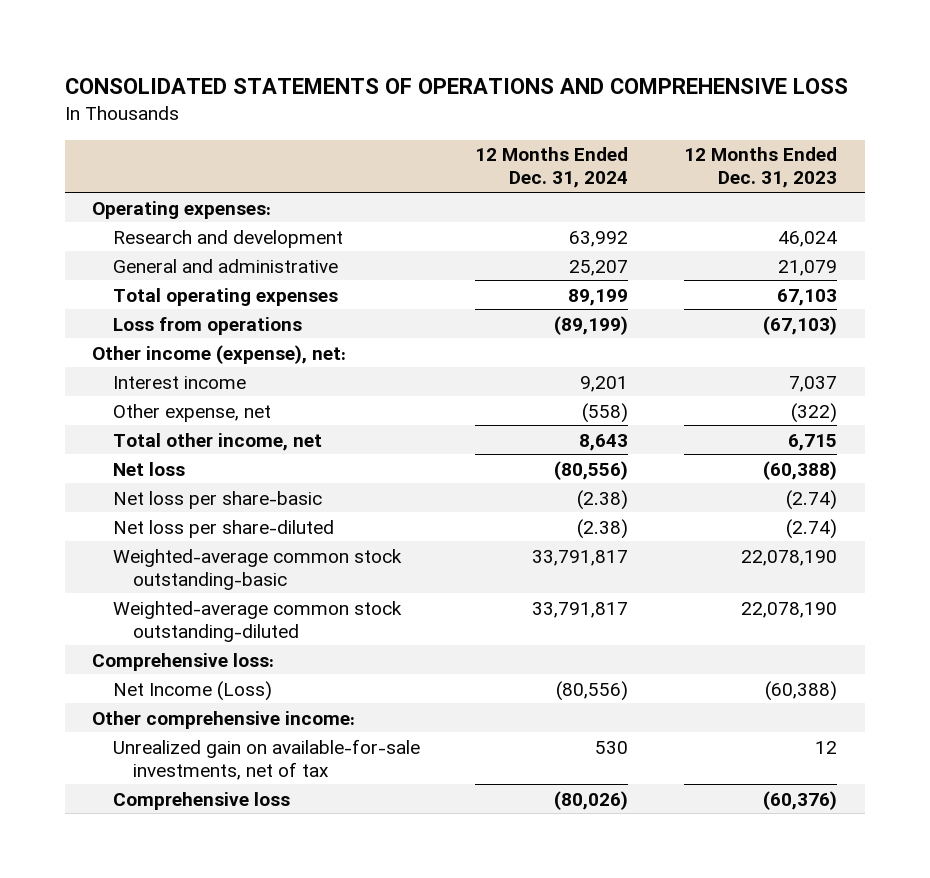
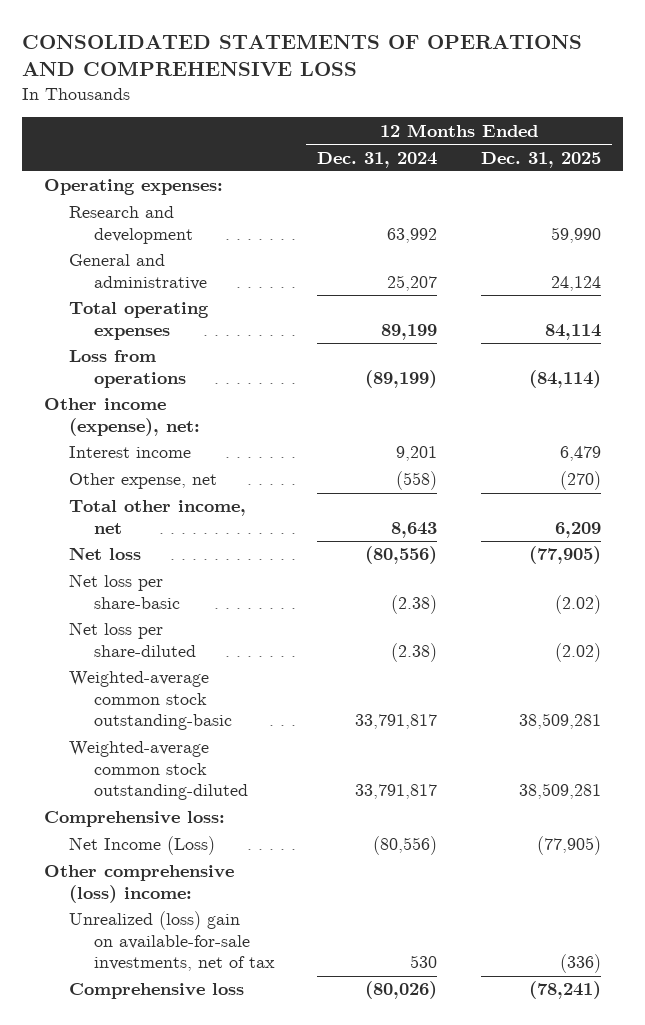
[684,147,838,189] 12 Months Ended Dec. 31, 2023 -> none
none -> [480,151,601,168] Dec. 31, 2025
[92,710,356,729] Other comprehensive income: -> [44,865,235,903] Other comprehensive (loss) income:
[112,738,420,780] Unrealized gain on available-for-sale investments, net of tax -> [68,911,275,972] Unrealized (loss) gain on available-for-sale investments, net of tax

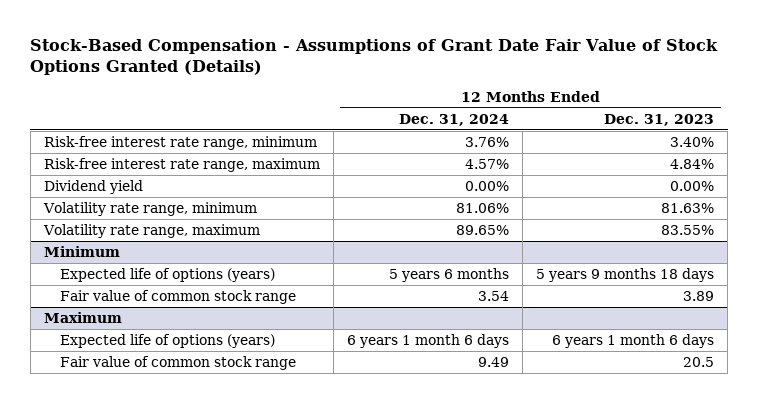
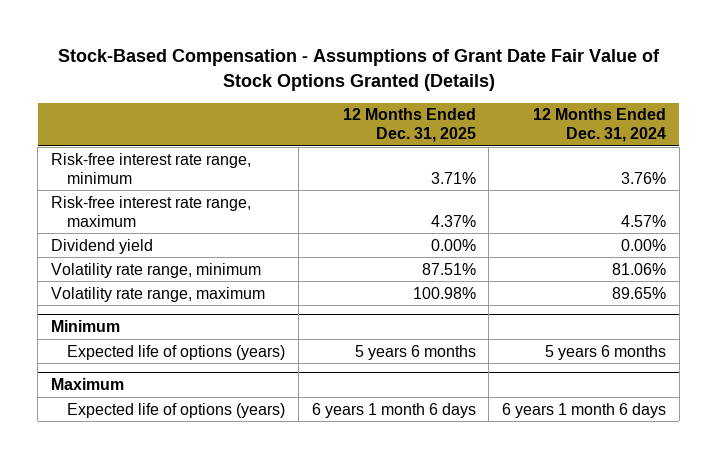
[604,113,715,126] Dec. 31, 2023 -> none
none -> [342,108,476,143] 12 Months Ended Dec. 31, 2025
[59,289,296,304] Fair value of common stock range -> none
[59,355,296,370] Fair value of common stock range -> none

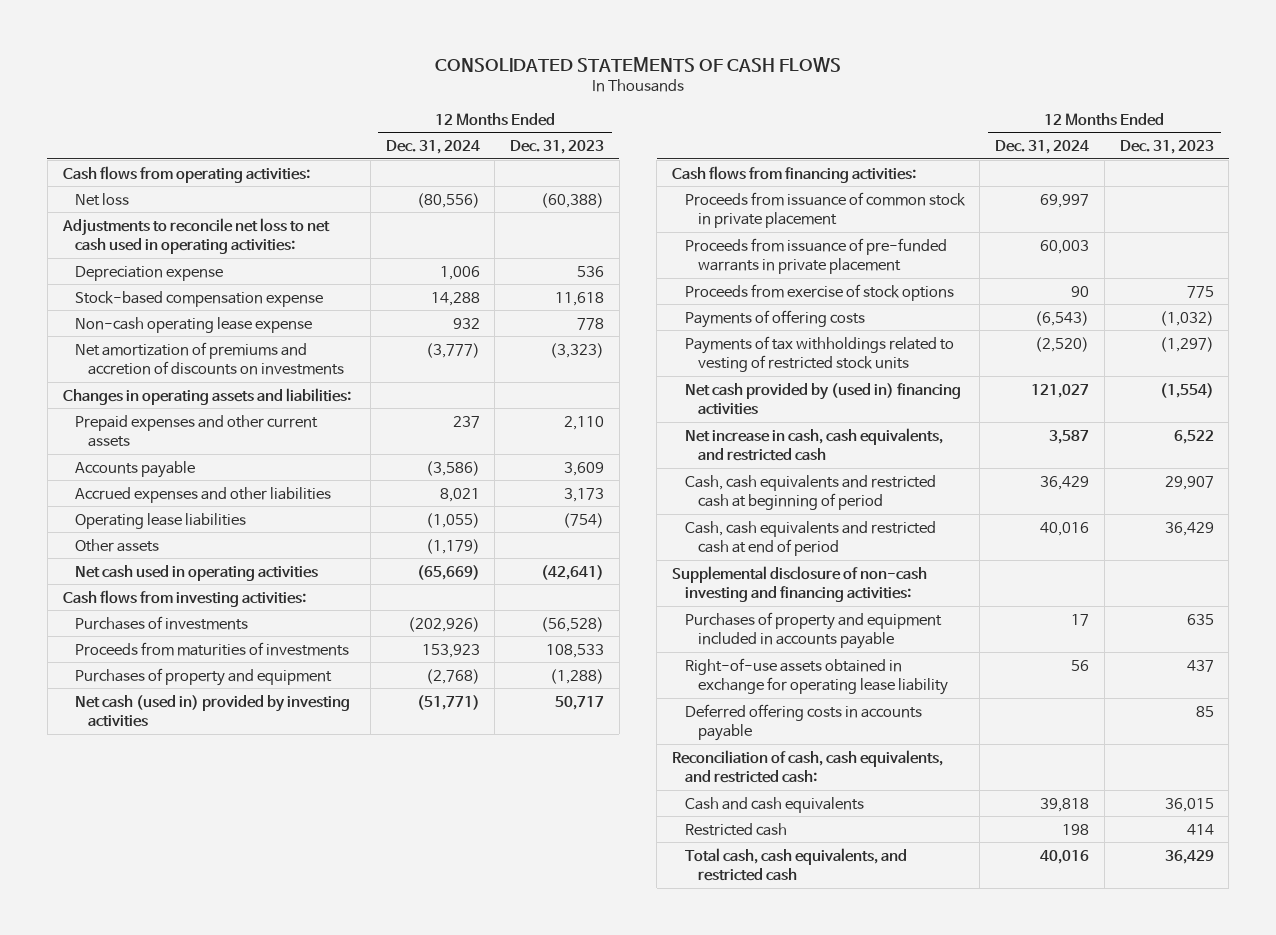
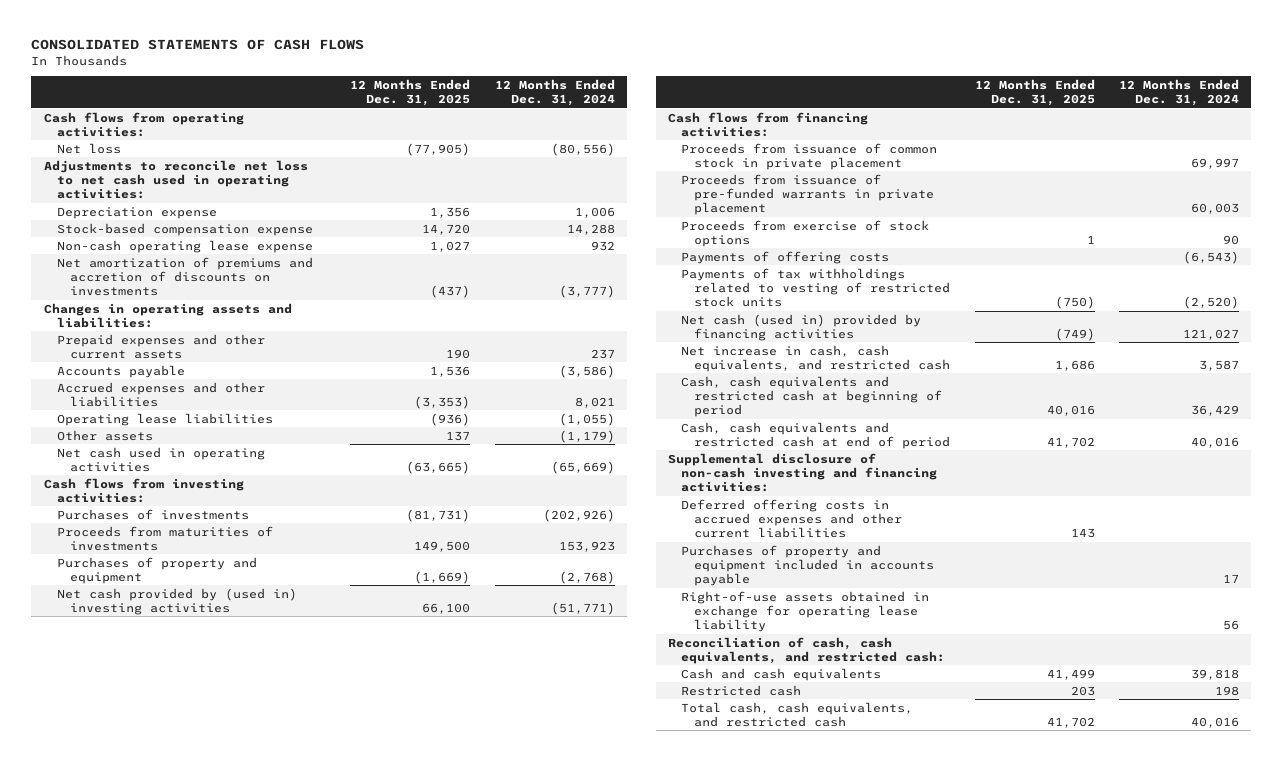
[510,140,605,155] Dec. 31, 2023 -> none
none -> [350,78,471,107] 12 Months Ended Dec. 31, 2025
[75,694,351,727] Net cash (used in) provided by investing activities -> [56,587,297,615] Net cash provided by (used in) investing activities
[684,382,961,415] Net cash provided by (used in) financing activities -> [681,313,922,341] Net cash (used in) provided by financing activities
none -> [681,498,903,539] Deferred offering costs in accrued expenses and other current liabilities
[684,703,922,741] Deferred offering costs in accounts payable -> none

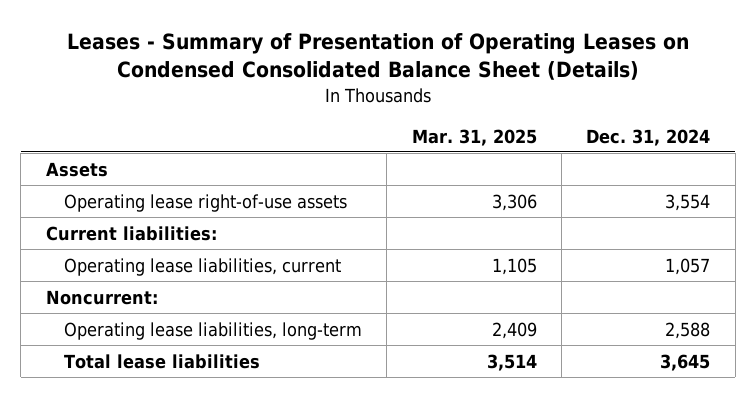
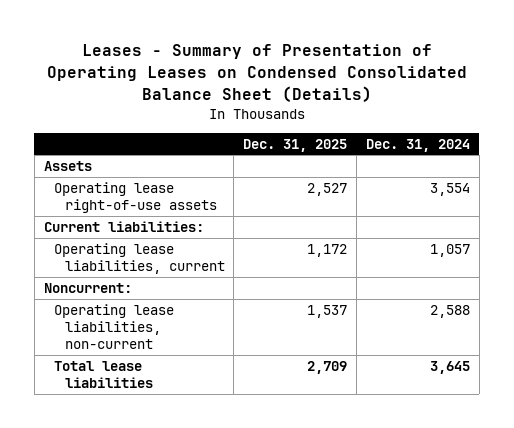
[411,128,537,146] Mar. 31, 2025 -> none
none -> [243,138,348,152] Dec. 31, 2025
[63,321,362,340] Operating lease liabilities, long-term -> [54,303,175,350] Operating lease liabilities, non-current

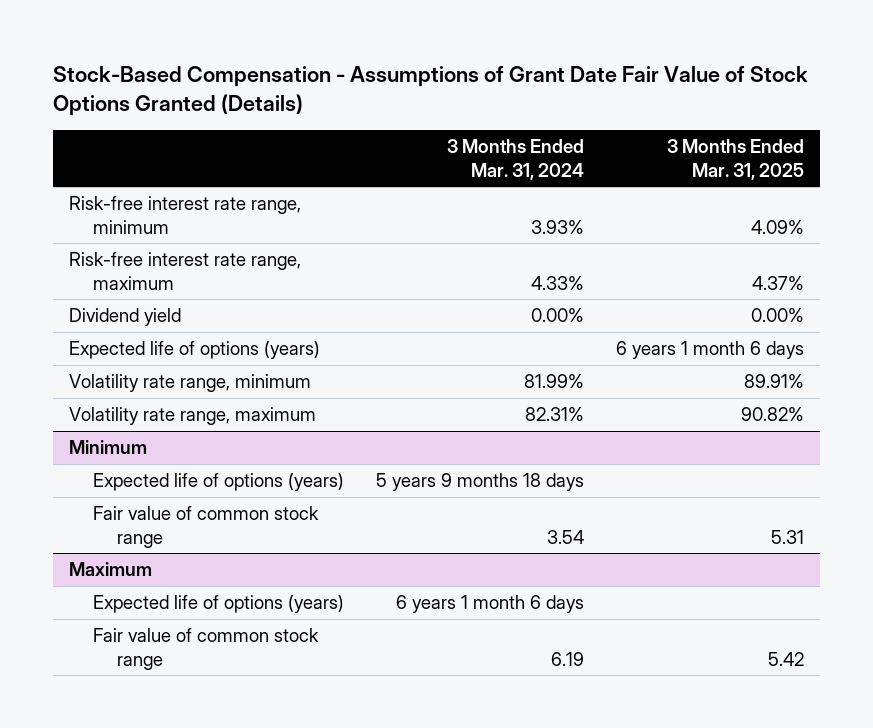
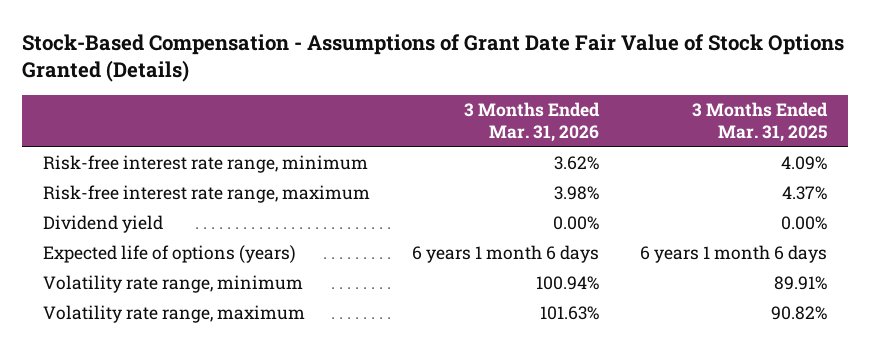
[447,139,585,180] 3 Months Ended Mar. 31, 2024 -> none
none -> [463,102,600,143] 3 Months Ended Mar. 31, 2026
[69,440,148,455] Minimum -> none
[93,473,345,492] Expected life of options (years) -> none
[93,506,320,548] Fair value of common stock range -> none
[69,562,153,577] Maximum -> none
[93,595,345,614] Expected life of options (years) -> none
[93,628,320,670] Fair value of common stock range -> none

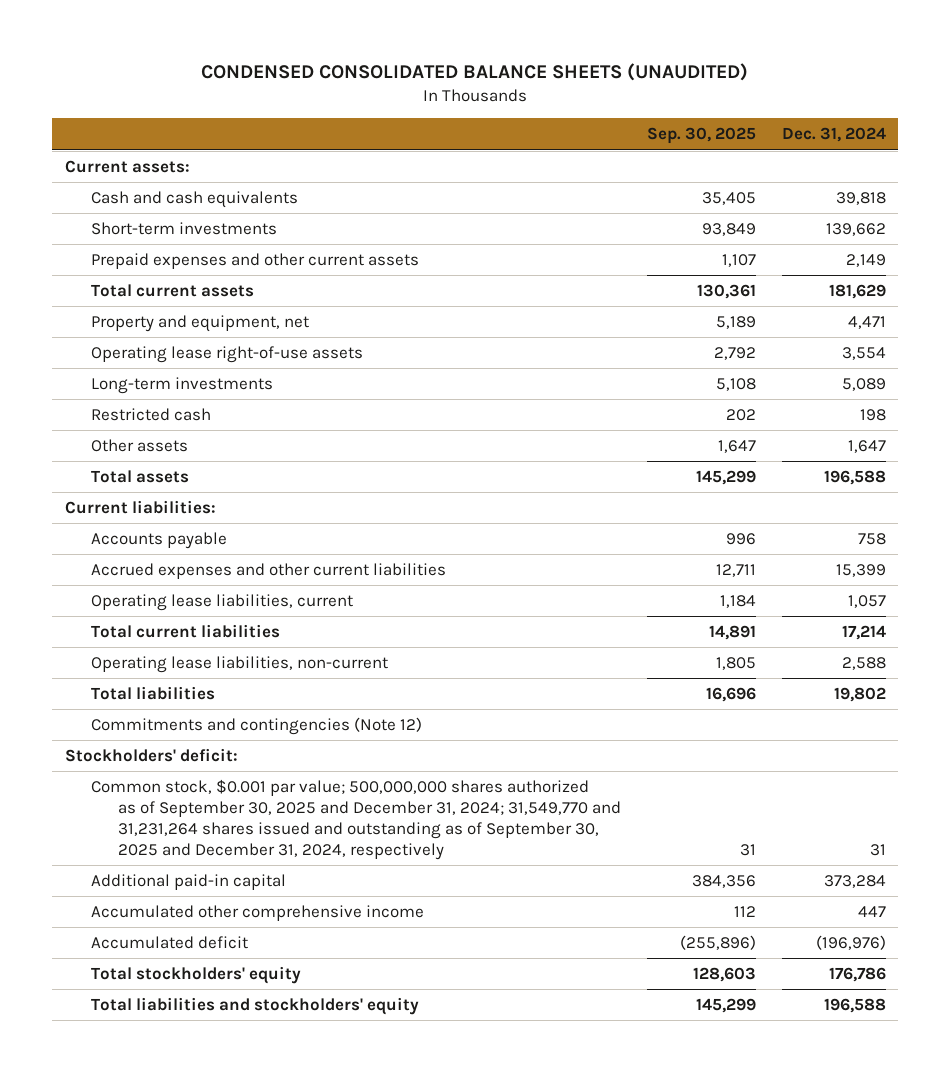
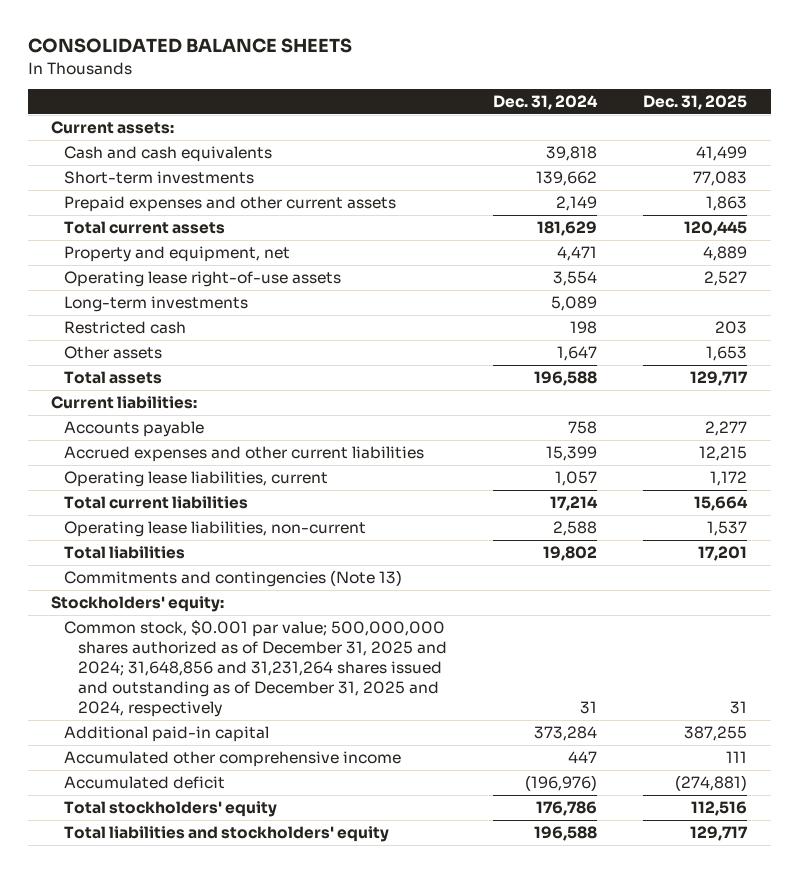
[201,63,749,82] CONDENSED CONSOLIDATED BALANCE SHEETS (UNAUDITED) -> [28,38,353,54] CONSOLIDATED BALANCE SHEETS
[646,127,756,145] Sep. 30, 2025 -> none
none -> [643,95,748,111] Dec. 31, 2025
[91,717,423,736] Commitments and contingencies (Note 12) -> [64,570,403,588] Commitments and contingencies (Note 13)
[64,748,238,763] Stockholders' deficit: -> [51,596,225,613] Stockholders' equity:
[91,779,621,861] Common stock, $0.001 par value; 500,000,000 shares authorized as of September 30, 2025 and December 31, 2024; 31,549,770 and 31,231,264 shares issued and outstanding as of September 30, 2025 and December 31, 2024, respectively -> [64,620,447,718] Common stock, $0.001 par value; 500,000,000 shares authorized as of December 31, 2025 and 2024; 31,648,856 and 31,231,264 shares issued and outstanding as of December 31, 2025 and 2024, respectively

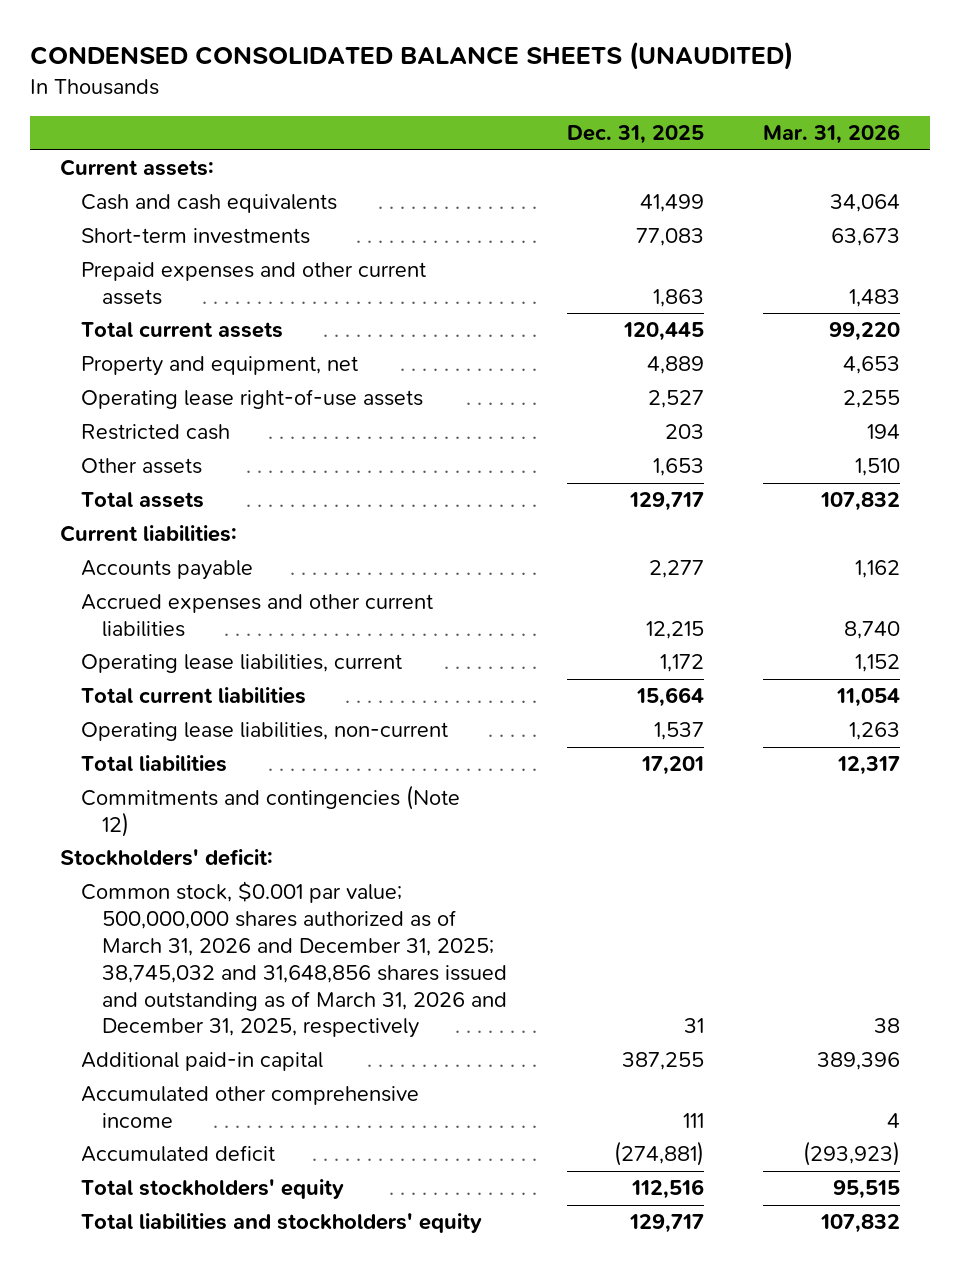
[28,38,353,54] CONSOLIDATED BALANCE SHEETS -> [30,41,794,71] CONDENSED CONSOLIDATED BALANCE SHEETS (UNAUDITED)
[492,95,598,111] Dec. 31, 2024 -> none
none -> [763,124,901,145] Mar. 31, 2026
[64,296,249,313] Long-term investments -> none
[64,570,403,588] Commitments and contingencies (Note 13) -> [81,785,461,838] Commitments and contingencies (Note 12)
[51,596,225,613] Stockholders' equity: -> [59,849,273,867] Stockholders' deficit:
[64,620,447,718] Common stock, $0.001 par value; 500,000,000 shares authorized as of December 31, 2025 and 2024; 31,648,856 and 31,231,264 shares issued and outstanding as of December 31, 2025 and 2024, respectively -> [81,881,508,1039] Common stock, $0.001 par value; 500,000,000 shares authorized as of March 31, 2026 and December 31, 2025; 38,745,032 and 31,648,856 shares issued and outstanding as of March 31, 2026 and December 31, 2025, respectively

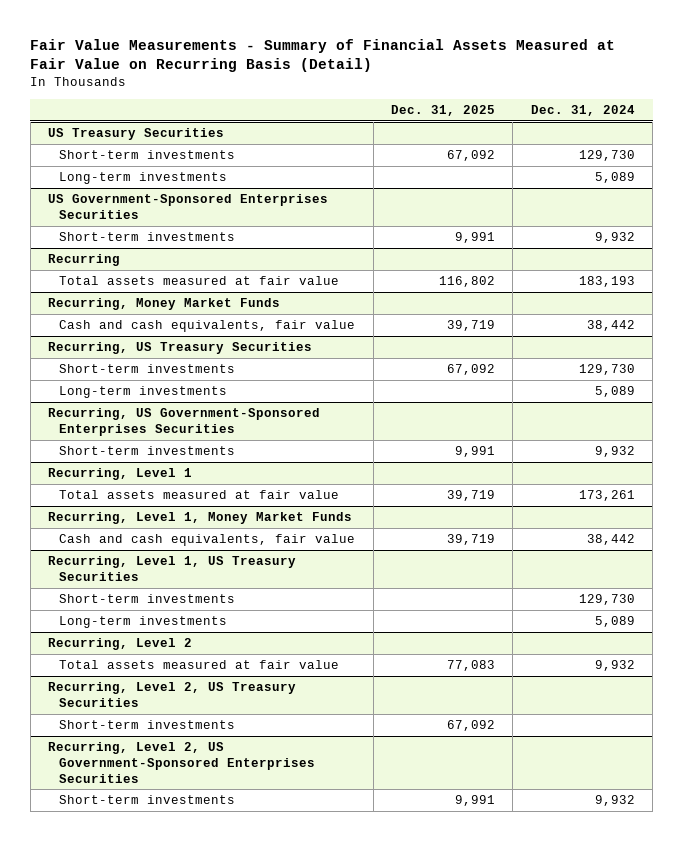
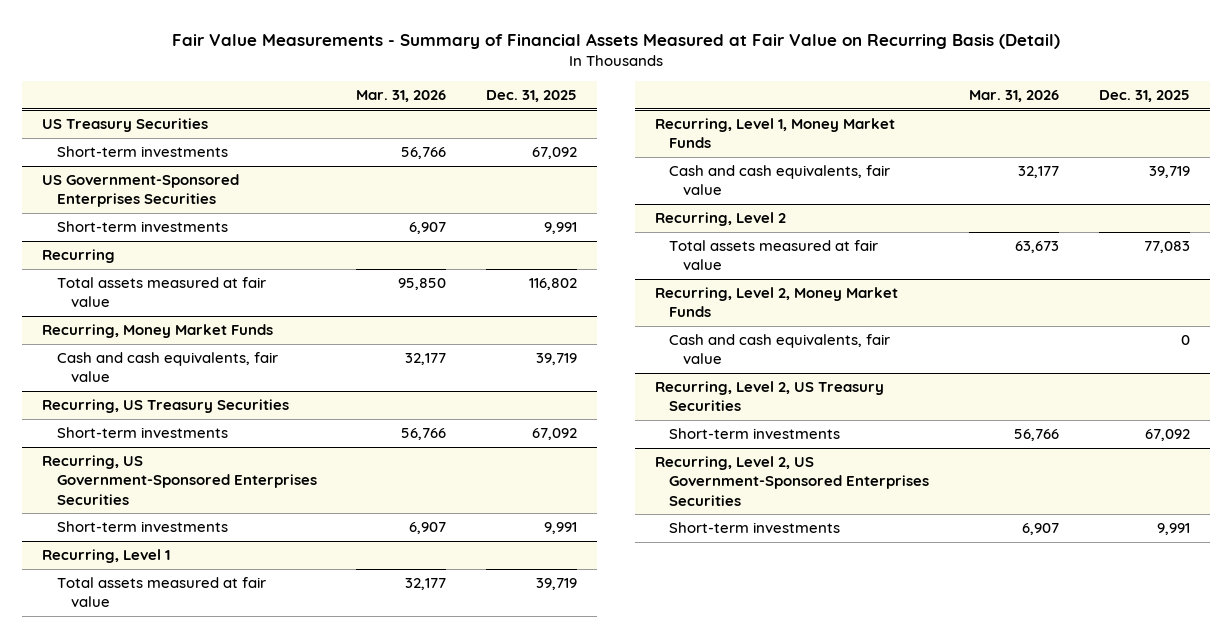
[530,104,635,116] Dec. 31, 2024 -> none
none -> [356,90,447,103] Mar. 31, 2026
[59,172,228,185] Long-term investments -> none
[59,386,228,399] Long-term investments -> none
[48,556,297,581] Recurring, Level 1, US Treasury Securities -> none
[59,594,236,604] Short-term investments -> none
[59,616,228,629] Long-term investments -> none
none -> [654,287,898,318] Recurring, Level 2, Money Market Funds
none -> [668,334,890,365] Cash and cash equivalents, fair value

